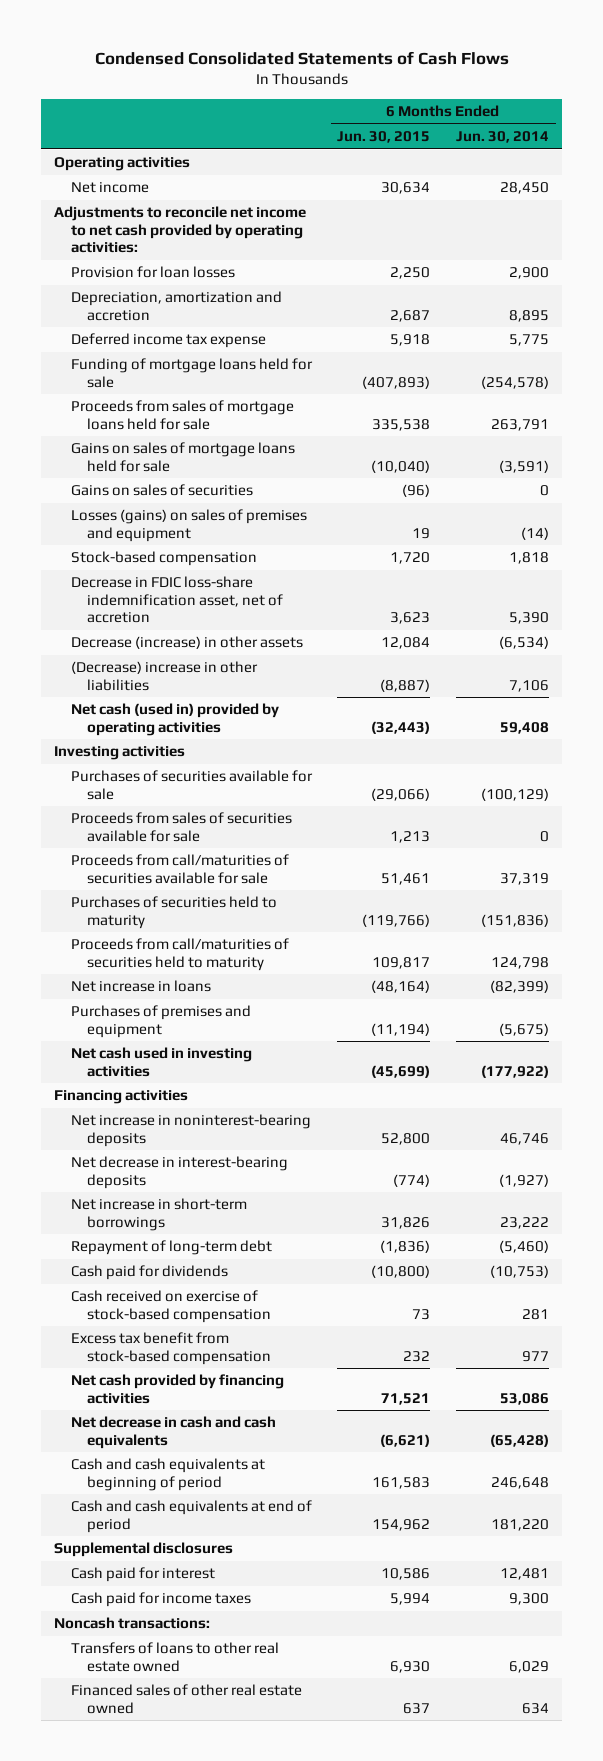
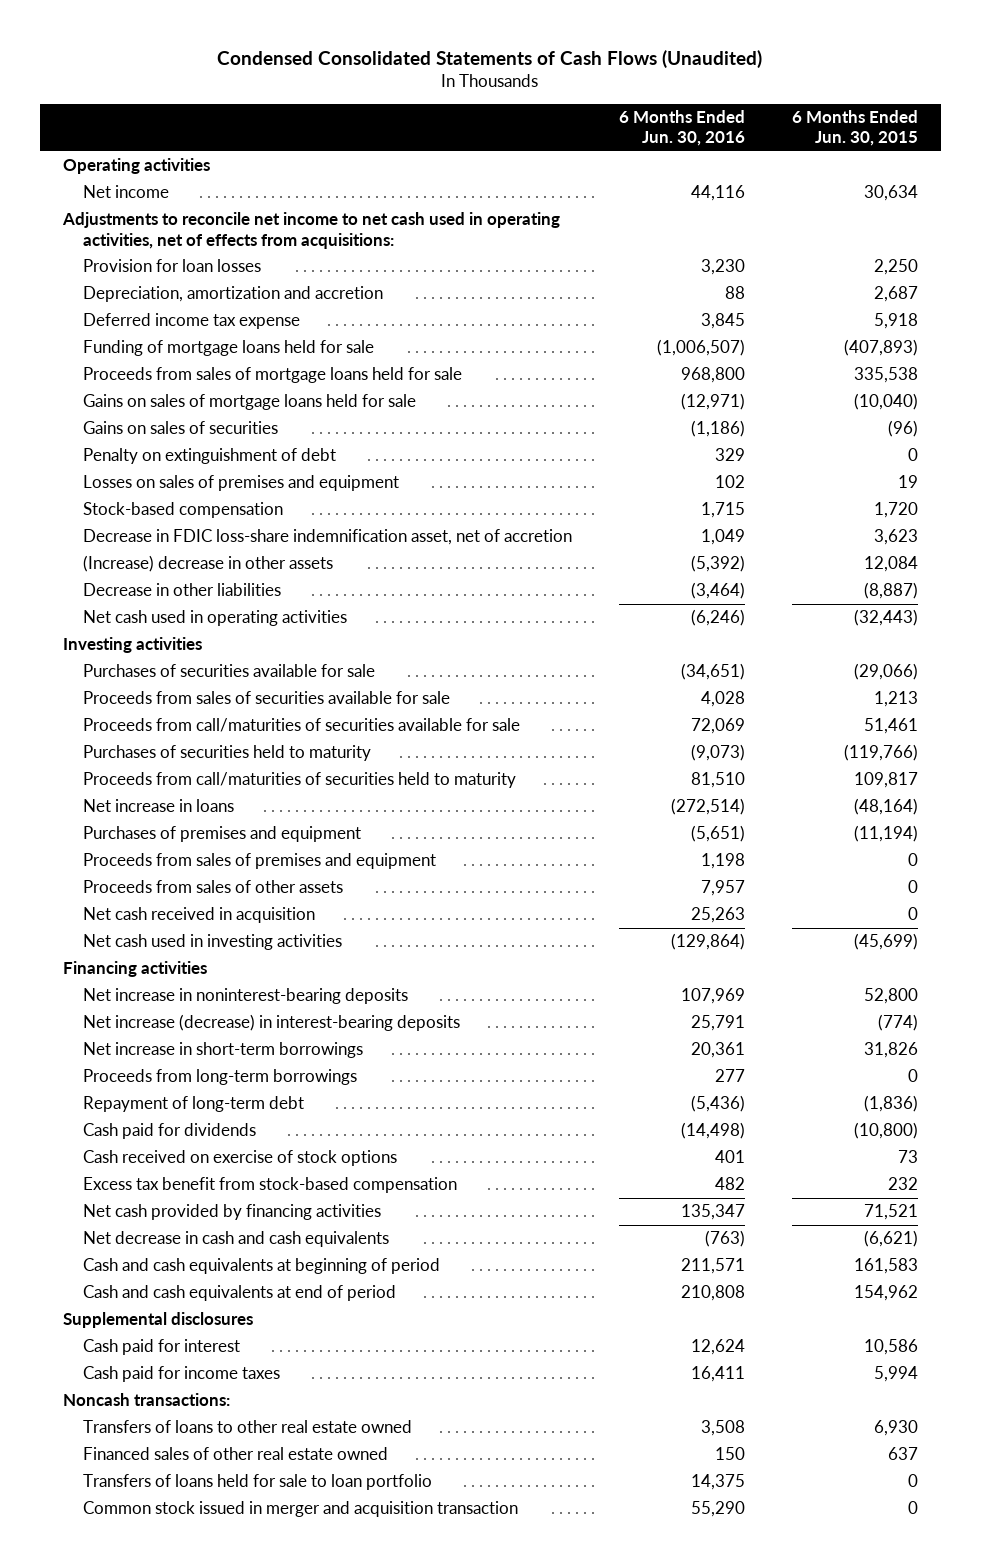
[94,51,509,66] Condensed Consolidated Statements of Cash Flows -> [217,50,763,69] Condensed Consolidated Statements of Cash Flows (Unaudited)
[456,131,550,144] Jun. 30, 2014 -> none
none -> [618,110,745,147] 6 Months Ended Jun. 30, 2016
[54,206,307,254] Adjustments to reconcile net income to net cash provided by operating activities: -> [62,212,561,249] Adjustments to reconcile net income to net cash used in operating activities, net of effects from acquisitions:
none -> [82,448,336,465] Penalty on extinguishment of debt
[70,509,307,542] Losses (gains) on sales of premises and equipment -> [82,475,399,492] Losses on sales of premises and equipment
[70,636,303,650] Decrease (increase) in other assets -> [82,555,333,573] (Increase) decrease in other assets
[70,661,258,691] (Decrease) increase in other liabilities -> [82,583,281,597] Decrease in other liabilities
[70,703,279,736] Net cash (used in) provided by operating activities -> [82,610,347,627] Net cash used in operating activities
none -> [82,853,436,870] Proceeds from sales of premises and equipment
none -> [82,880,343,894] Proceeds from sales of other assets
none -> [82,907,315,924] Net cash received in acquisition
[70,1156,288,1189] Net decrease in interest-bearing deposits -> [82,1014,460,1032] Net increase (decrease) in interest-bearing deposits
none -> [82,1069,357,1086] Proceeds from long-term borrowings
[70,1290,272,1323] Cash received on exercise of stock-based compensation -> [82,1150,397,1167] Cash received on exercise of stock options
none -> [82,1474,432,1491] Transfers of loans held for sale to loan portfolio
none -> [82,1501,518,1518] Common stock issued in merger and acquisition transaction

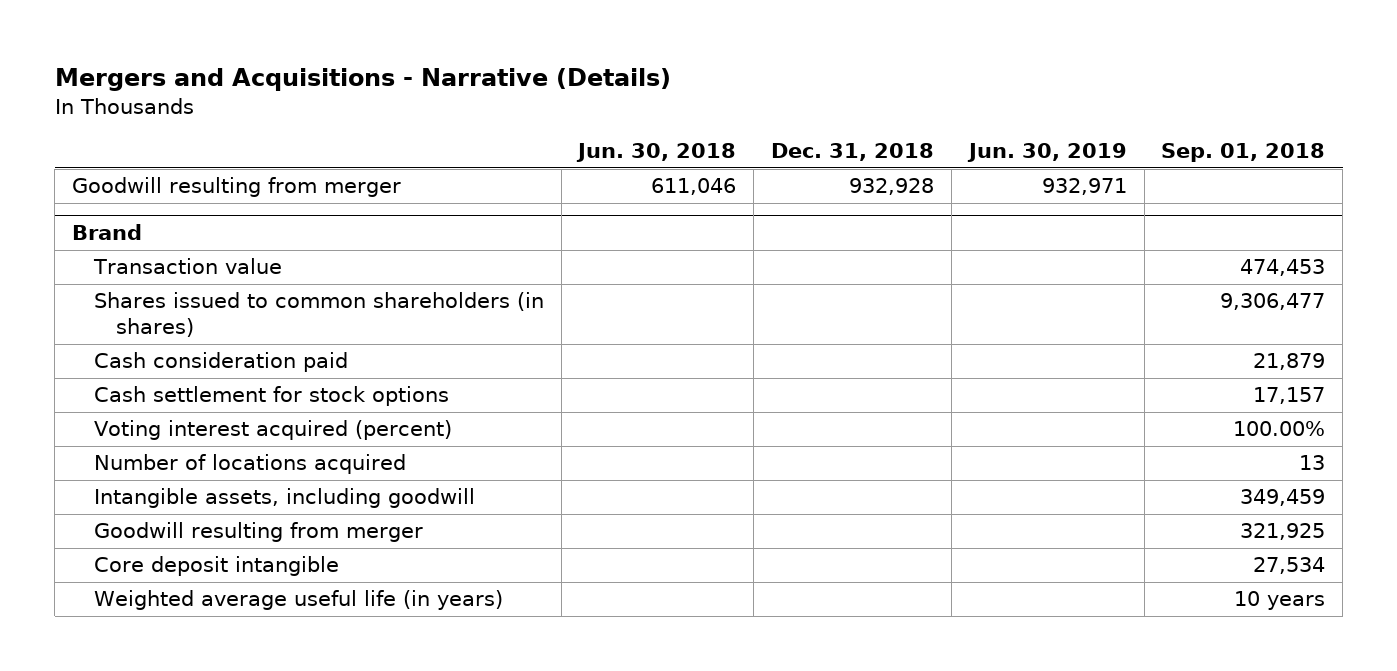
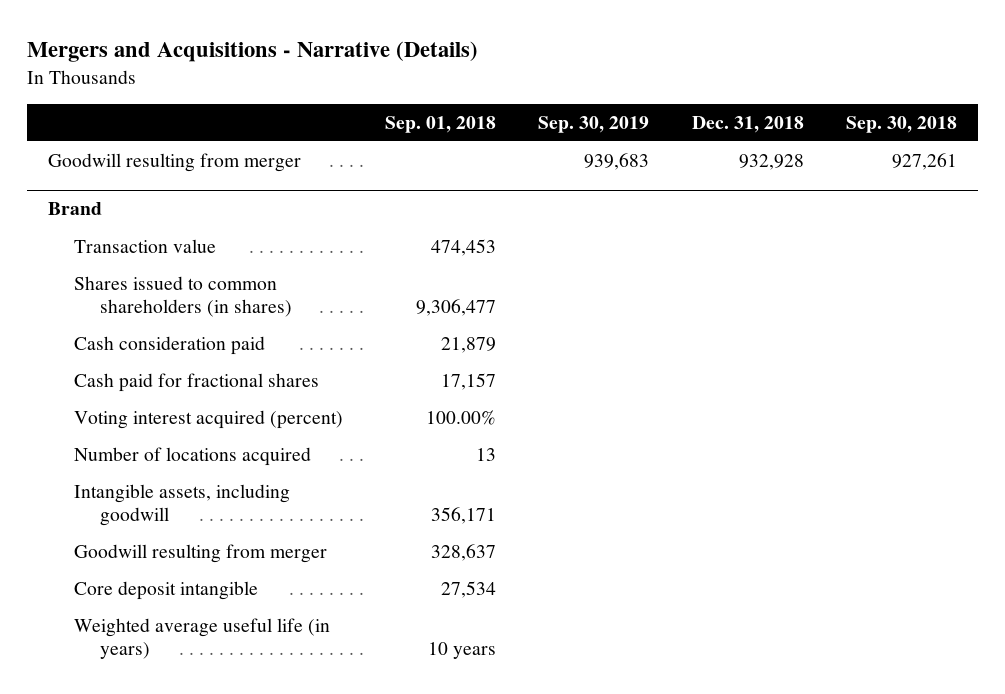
[576,143,737,163] Jun. 30, 2018 -> none
[966,143,1127,163] Jun. 30, 2019 -> none
none -> [538,115,650,133] Sep. 30, 2019
none -> [845,115,957,133] Sep. 30, 2018
[93,386,449,407] Cash settlement for stock options -> [73,373,319,393] Cash paid for fractional shares
[1240,489,1326,507] 349,459 -> [431,506,497,524] 356,171
[1240,523,1326,541] 321,925 -> [431,544,497,562] 328,637

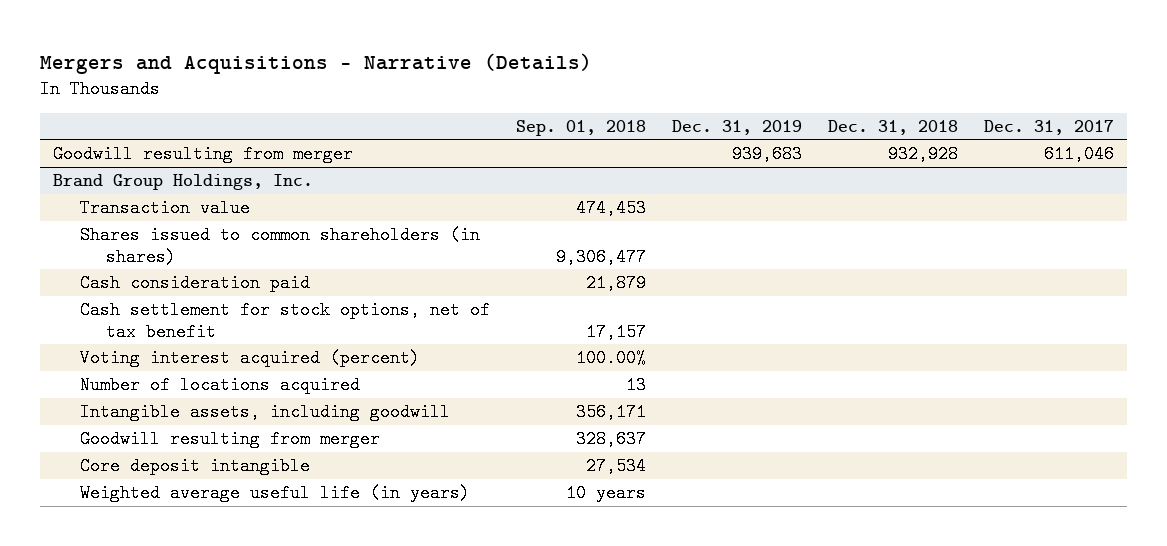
[538,115,650,133] Sep. 30, 2019 -> none
[845,115,957,133] Sep. 30, 2018 -> none
none -> [671,119,802,135] Dec. 31, 2019
none -> [983,119,1114,135] Dec. 31, 2017
[48,202,103,216] Brand -> [52,173,313,190] Brand Group Holdings, Inc.
[73,373,319,393] Cash paid for fractional shares -> [79,300,490,341] Cash settlement for stock options, net of tax benefit

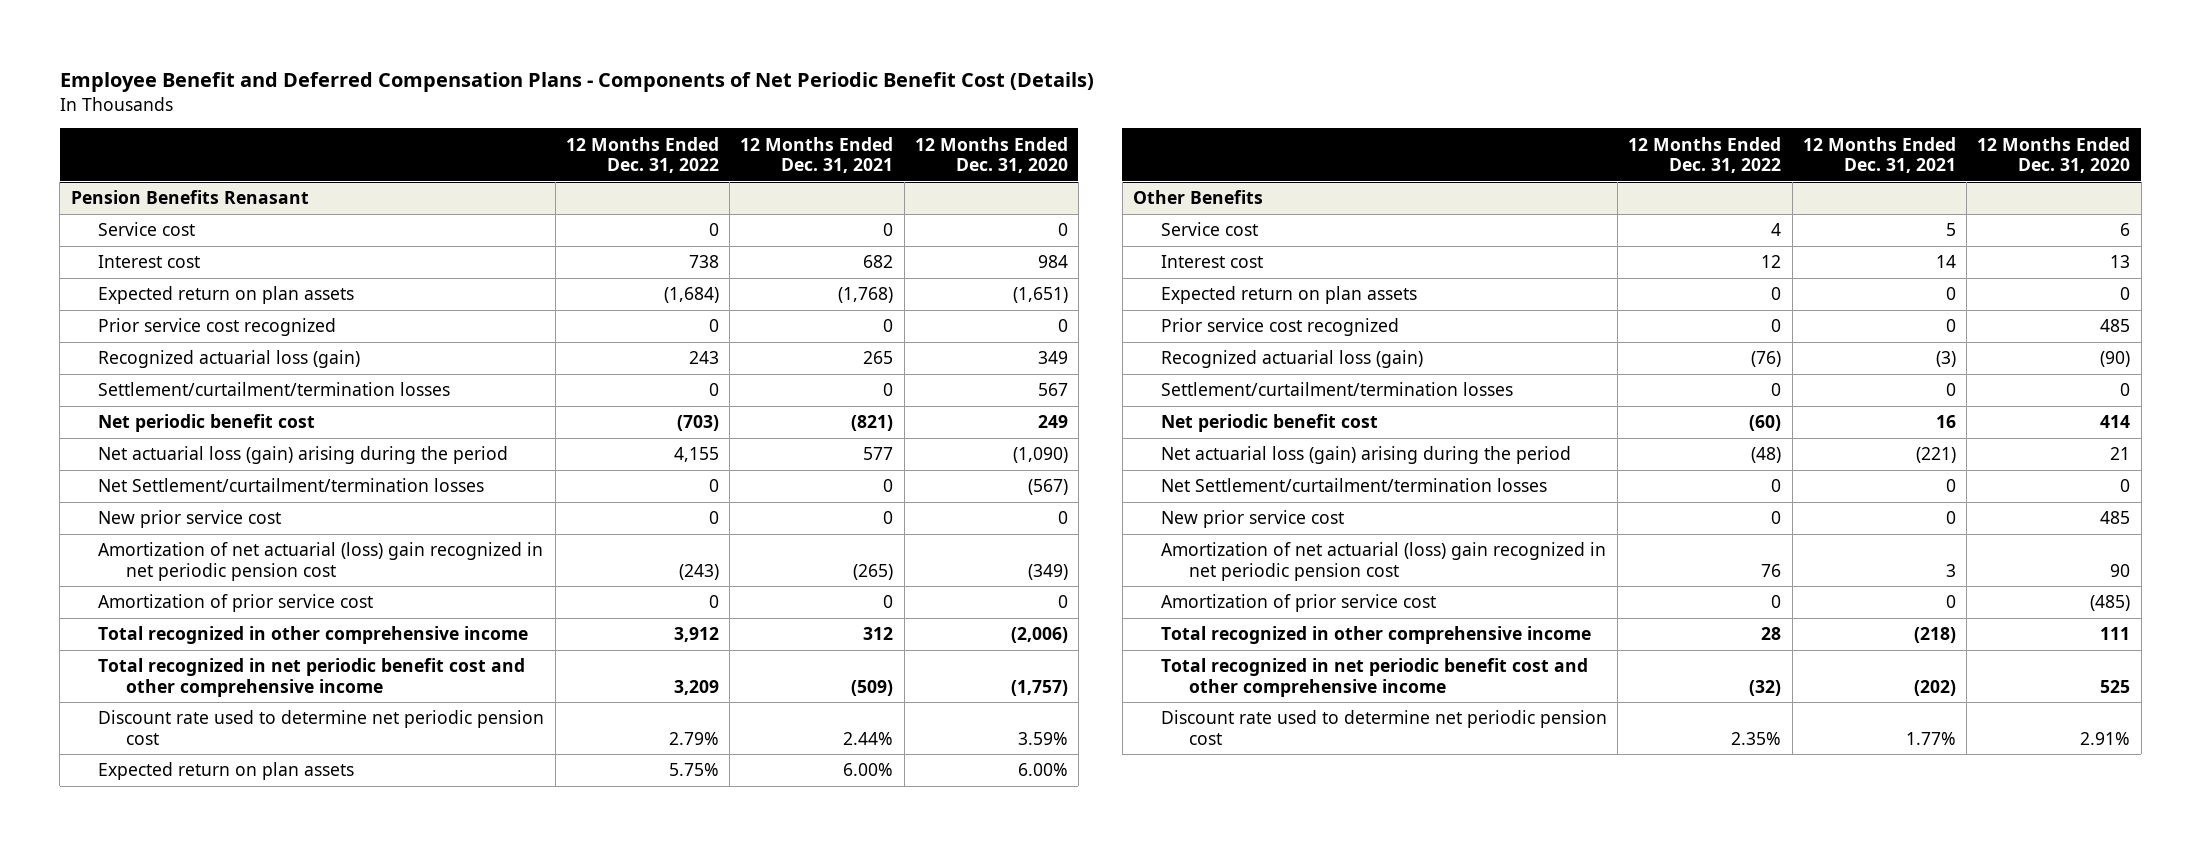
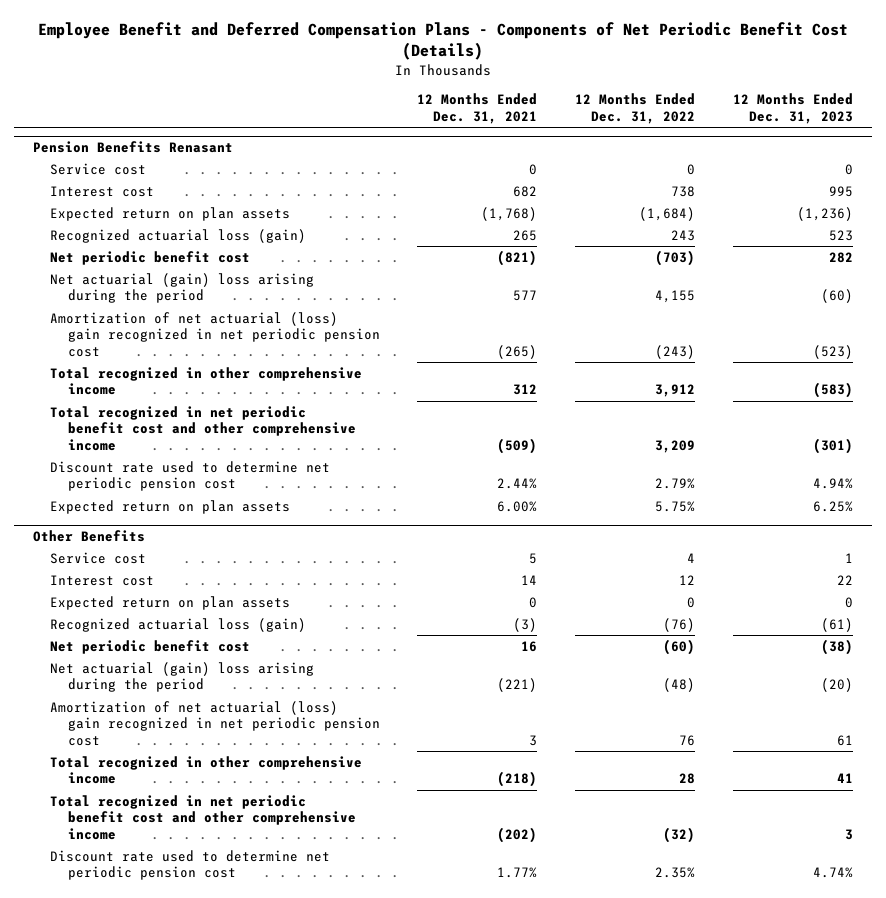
[914,136,1068,173] 12 Months Ended Dec. 31, 2020 -> none
none -> [733,93,854,125] 12 Months Ended Dec. 31, 2023
[98,318,337,337] Prior service cost recognized -> none
[98,382,451,397] Settlement/curtailment/termination losses -> none
[98,478,485,493] Net Settlement/curtailment/termination losses -> none
[98,510,282,529] New prior service cost -> none
[98,446,509,465] Net actuarial loss (gain) arising during the period -> [50,272,315,304] Net actuarial (gain) loss arising during the period
[98,594,374,613] Amortization of prior service cost -> none
[1160,318,1399,337] Prior service cost recognized -> none
[1160,382,1513,397] Settlement/curtailment/termination losses -> none
[1160,478,1547,493] Net Settlement/curtailment/termination losses -> none
[1160,510,1344,529] New prior service cost -> none
[1160,446,1571,465] Net actuarial loss (gain) arising during the period -> [50,661,315,693] Net actuarial (gain) loss arising during the period
[1160,594,1436,613] Amortization of prior service cost -> none

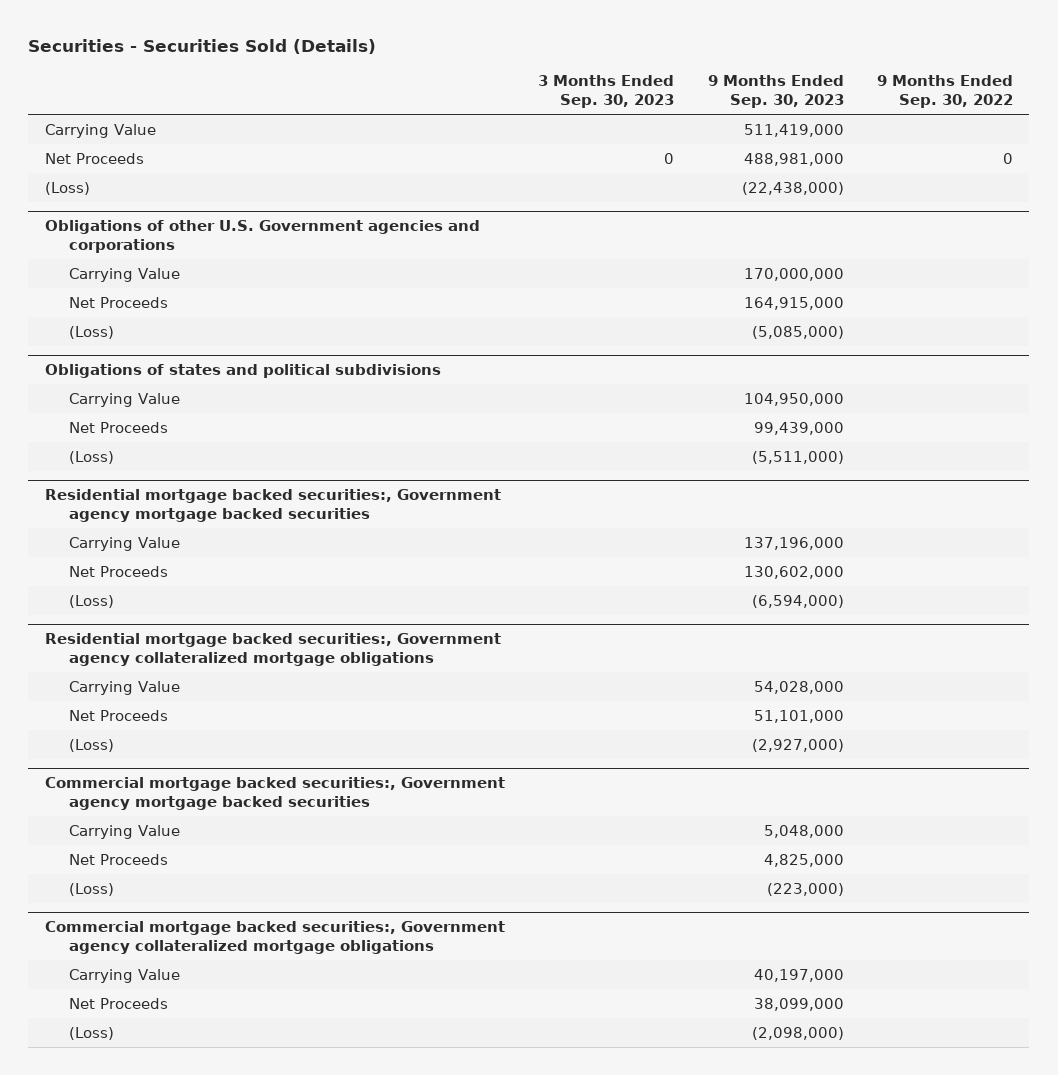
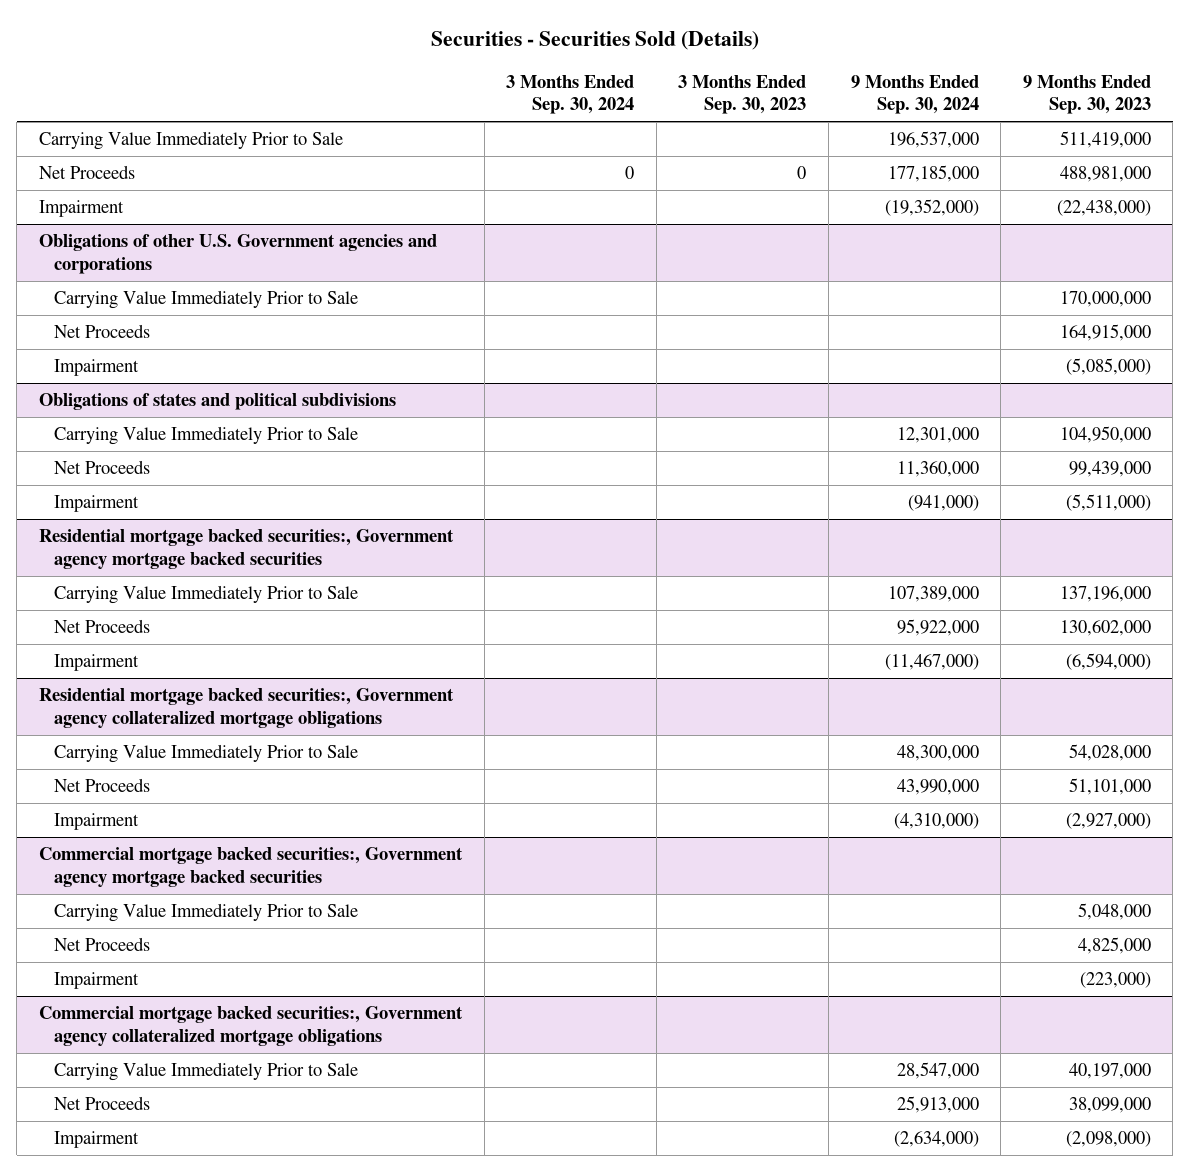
[876,75,1013,109] 9 Months Ended Sep. 30, 2022 -> none
none -> [506,74,635,115] 3 Months Ended Sep. 30, 2024
none -> [850,74,979,115] 9 Months Ended Sep. 30, 2024
[45,123,157,138] Carrying Value -> [38,131,343,151] Carrying Value Immediately Prior to Sale
[45,181,91,195] (Loss) -> [38,200,124,218] Impairment
[68,267,180,282] Carrying Value -> [54,290,359,310] Carrying Value Immediately Prior to Sale
[68,325,114,339] (Loss) -> [54,359,140,377] Impairment
[68,392,180,407] Carrying Value -> [54,426,359,446] Carrying Value Immediately Prior to Sale
[68,450,114,464] (Loss) -> [54,495,140,513] Impairment
[68,536,180,551] Carrying Value -> [54,585,359,605] Carrying Value Immediately Prior to Sale
[68,594,114,608] (Loss) -> [54,654,140,672] Impairment
[68,680,180,695] Carrying Value -> [54,744,359,764] Carrying Value Immediately Prior to Sale
[68,738,114,752] (Loss) -> [54,813,140,831] Impairment
[68,824,180,839] Carrying Value -> [54,903,359,923] Carrying Value Immediately Prior to Sale
[68,882,114,896] (Loss) -> [54,972,140,990] Impairment
[68,968,180,983] Carrying Value -> [54,1062,359,1082] Carrying Value Immediately Prior to Sale
[68,1026,114,1040] (Loss) -> [54,1131,140,1149] Impairment

